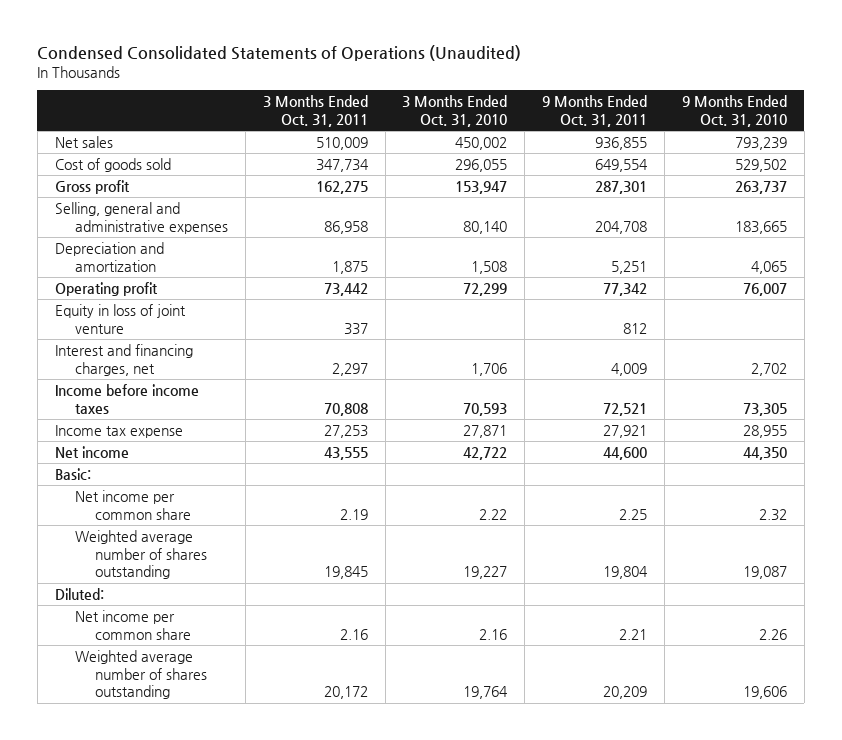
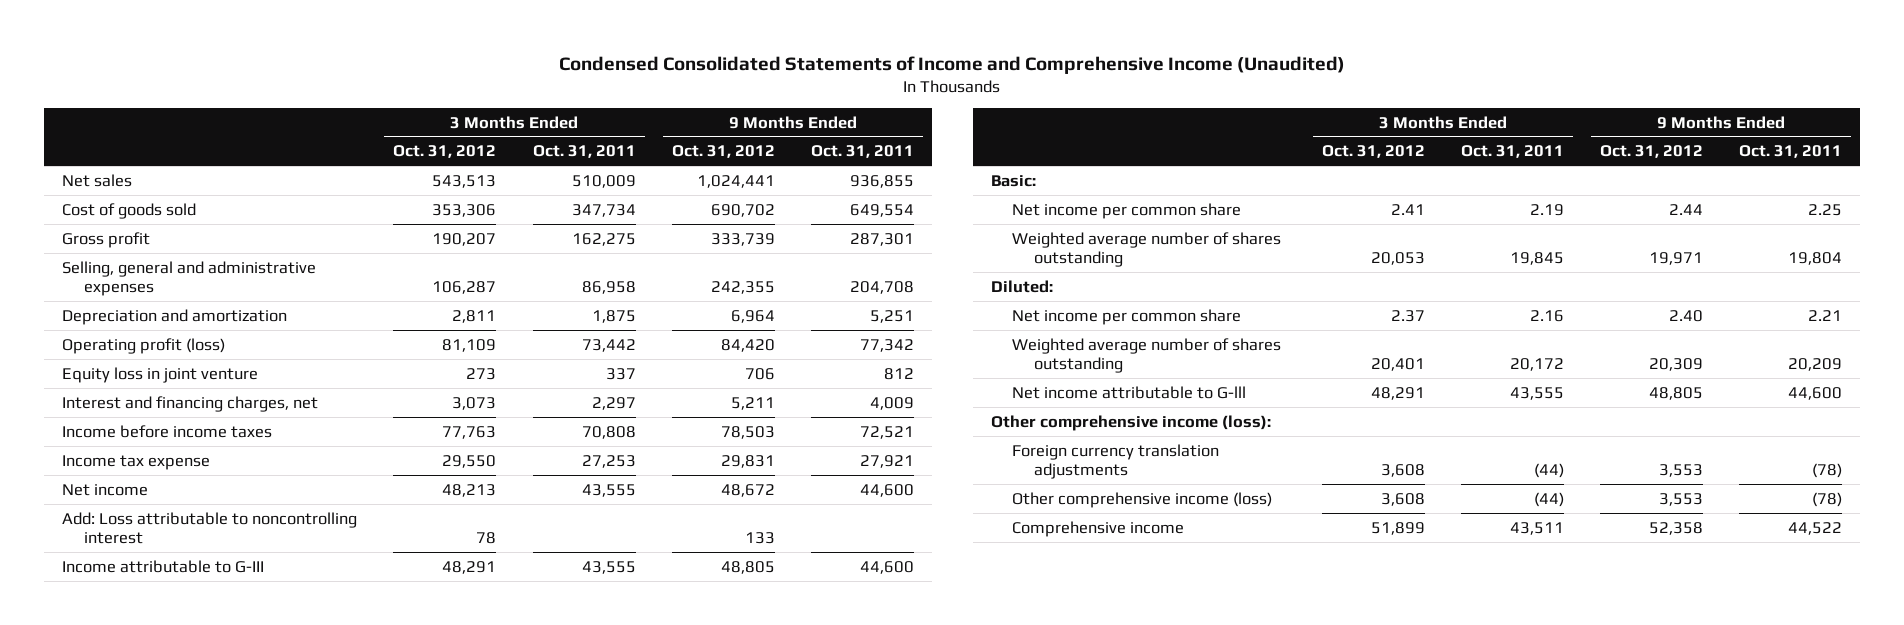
[37,45,522,62] Condensed Consolidated Statements of Operations (Unaudited) -> [559,55,1346,74] Condensed Consolidated Statements of Income and Comprehensive Income (Unaudited)
[402,95,508,127] 3 Months Ended Oct. 31, 2010 -> none
[682,95,788,127] 9 Months Ended Oct. 31, 2010 -> none
none -> [393,145,497,159] Oct. 31, 2012
none -> [671,145,775,159] Oct. 31, 2012
[54,281,158,296] Operating profit -> [62,337,226,354] Operating profit (loss)
[54,303,186,334] Equity in loss of joint venture -> [62,366,259,383] Equity loss in joint venture
none -> [62,511,358,544] Add: Loss attributable to noncontrolling interest
none -> [62,559,265,573] Income attributable to G-III
none -> [1012,385,1247,399] Net income attributable to G-lll
none -> [990,414,1271,431] Other comprehensive income (loss):
none -> [1012,443,1220,479] Foreign currency translation adjustments
none -> [1012,491,1273,508] Other comprehensive income (loss)
none -> [1012,520,1185,537] Comprehensive income

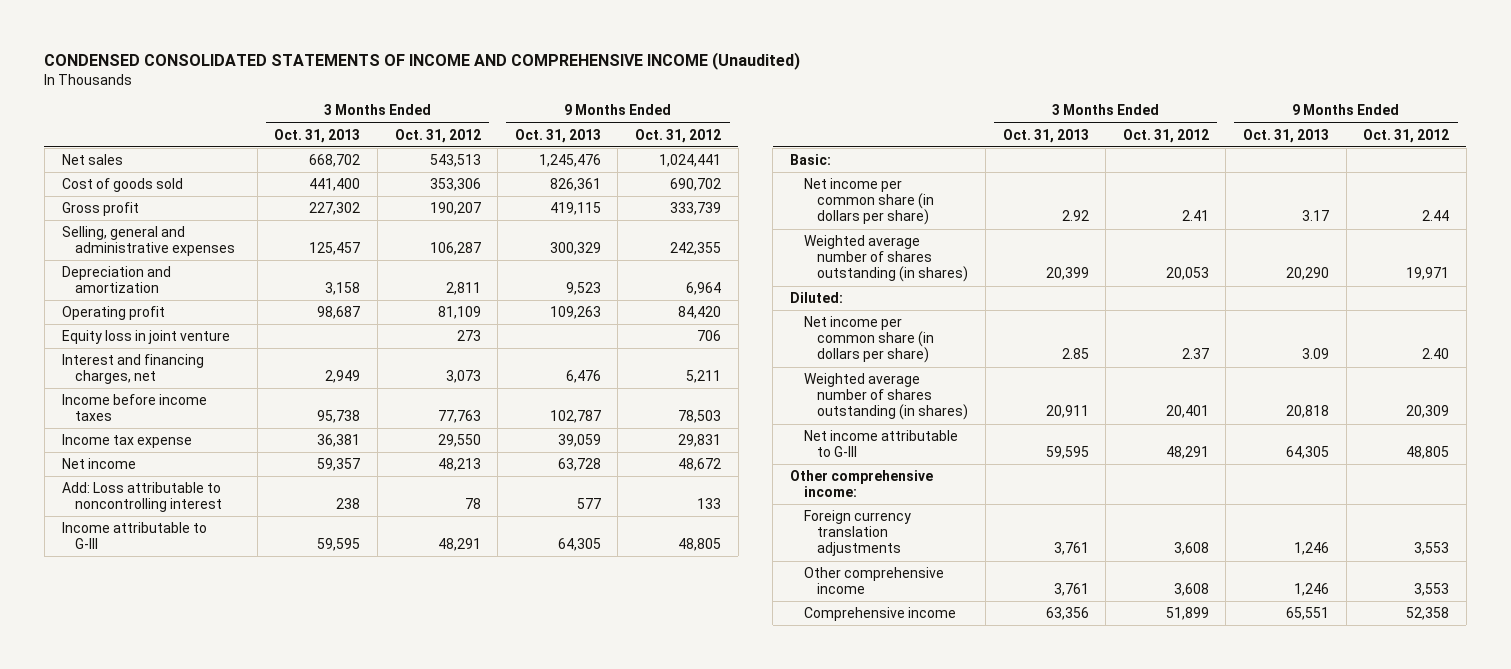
[559,55,1346,74] Condensed Consolidated Statements of Income and Comprehensive Income (Unaudited) -> [44,51,801,70] CONDENSED CONSOLIDATED STATEMENTS OF INCOME AND COMPREHENSIVE INCOME (Unaudited)
[532,145,636,159] Oct. 31, 2011 -> none
[810,145,914,159] Oct. 31, 2011 -> none
none -> [274,128,361,143] Oct. 31, 2013
none -> [514,128,601,143] Oct. 31, 2013
[62,337,226,354] Operating profit (loss) -> [61,306,165,321] Operating profit
[1012,202,1242,219] Net income per common share -> [803,178,935,226] Net income per common share (in dollars per share)
[1012,231,1282,267] Weighted average number of shares outstanding -> [803,235,969,283] Weighted average number of shares outstanding (in shares)
[1012,308,1242,325] Net income per common share -> [803,316,935,364] Net income per common share (in dollars per share)
[1012,337,1282,373] Weighted average number of shares outstanding -> [803,373,969,421] Weighted average number of shares outstanding (in shares)
[1012,385,1247,399] Net income attributable to G-lll -> [803,430,958,458] Net income attributable to G-III
[990,414,1271,431] Other comprehensive income (loss): -> [789,470,933,498] Other comprehensive income:
[1012,491,1273,508] Other comprehensive income (loss) -> [803,567,944,595] Other comprehensive income

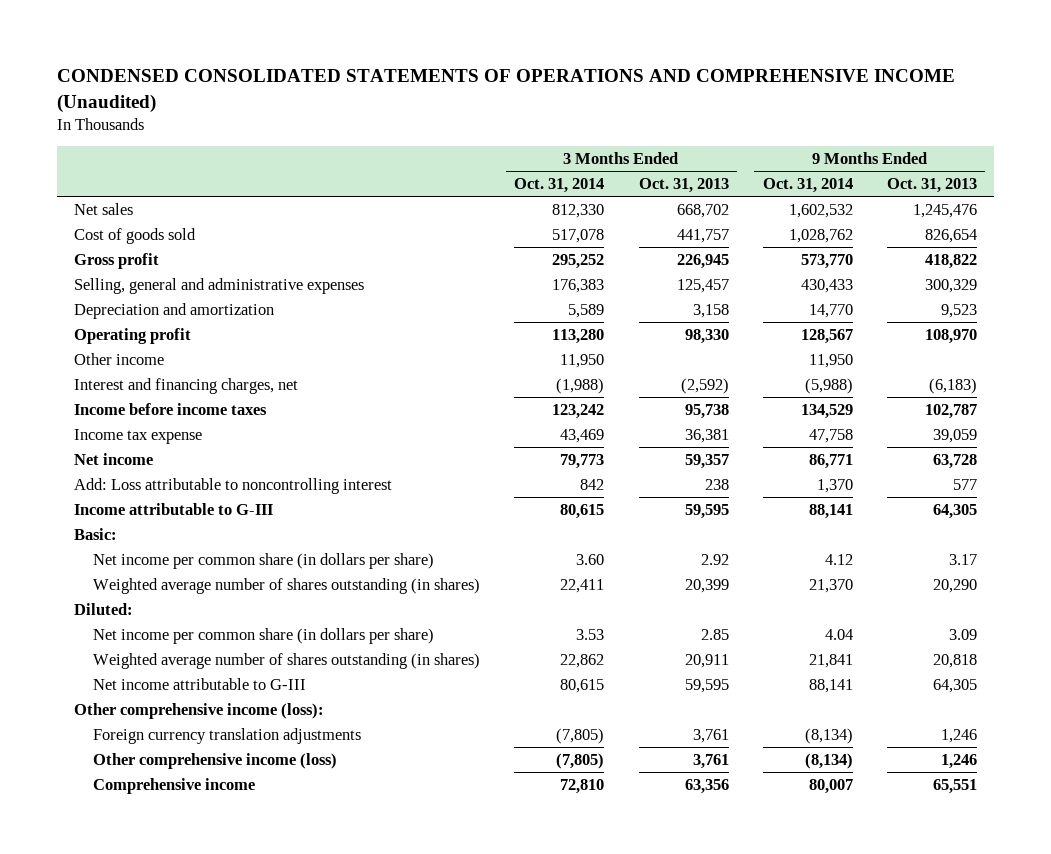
[44,51,801,70] CONDENSED CONSOLIDATED STATEMENTS OF INCOME AND COMPREHENSIVE INCOME (Unaudited) -> [57,69,956,113] CONDENSED CONSOLIDATED STATEMENTS OF OPERATIONS AND COMPREHENSIVE INCOME (Unaudited)
[394,128,481,143] Oct. 31, 2012 -> none
[635,128,722,143] Oct. 31, 2012 -> none
none -> [514,177,605,193] Oct. 31, 2014
none -> [762,177,853,193] Oct. 31, 2014
[309,178,361,192] 441,400 -> [676,228,729,243] 441,757
[549,178,601,192] 826,361 -> [924,228,977,243] 826,654
[309,202,361,216] 227,302 -> [676,253,729,269] 226,945
[549,202,601,216] 419,115 -> [924,253,977,269] 418,822
[61,330,230,345] Equity loss in joint venture -> none
[317,306,361,320] 98,687 -> [684,328,729,344] 98,330
[549,306,601,320] 109,263 -> [924,328,977,344] 108,970
none -> [74,352,165,365] Other income
[325,370,361,384] 2,949 -> [680,377,729,394] (2,592)
[565,370,601,384] 6,476 -> [928,377,977,394] (6,183)
[789,470,933,498] Other comprehensive income: -> [74,702,325,719] Other comprehensive income (loss):
[803,567,944,595] Other comprehensive income -> [93,752,338,769] Other comprehensive income (loss)

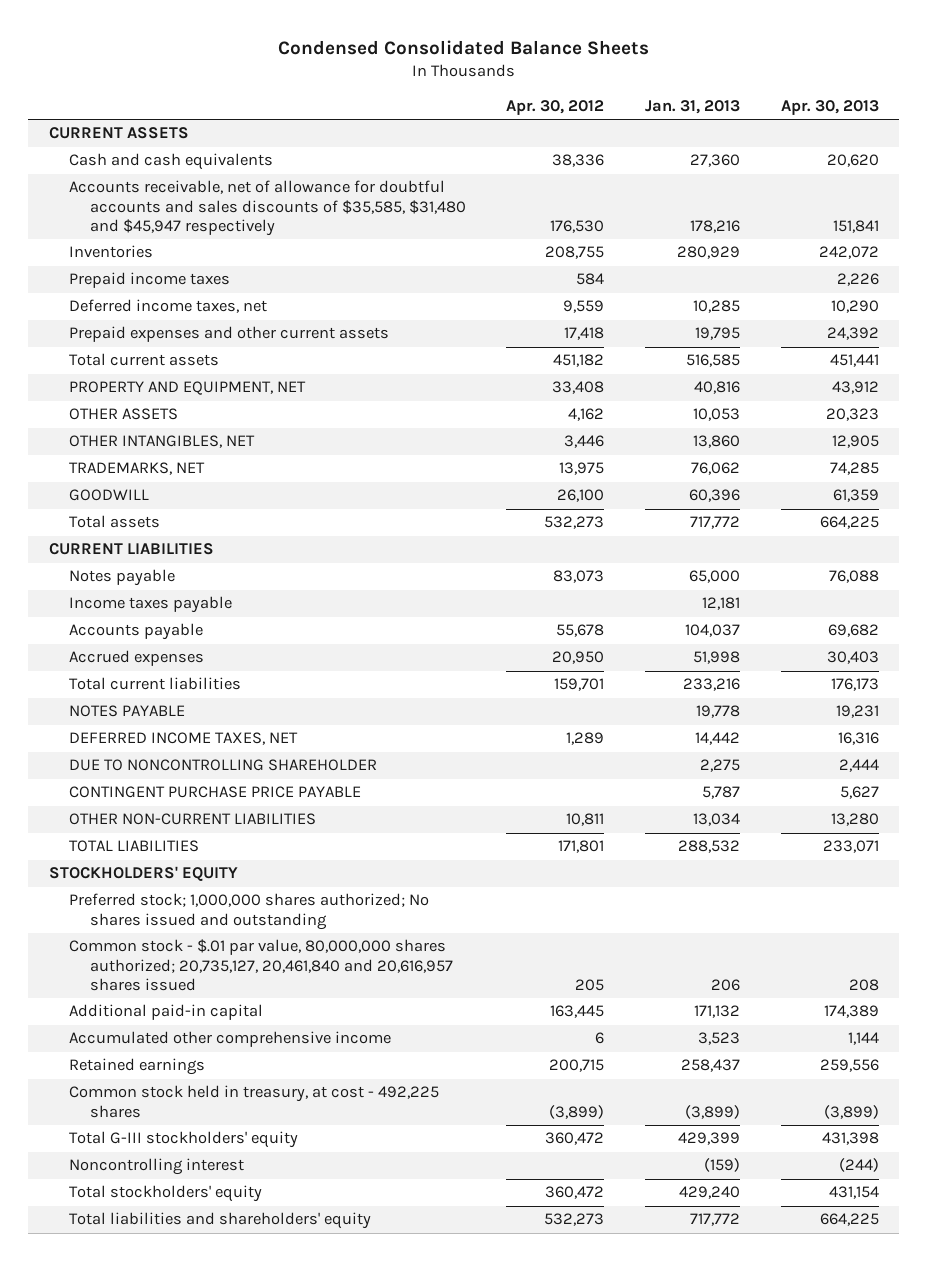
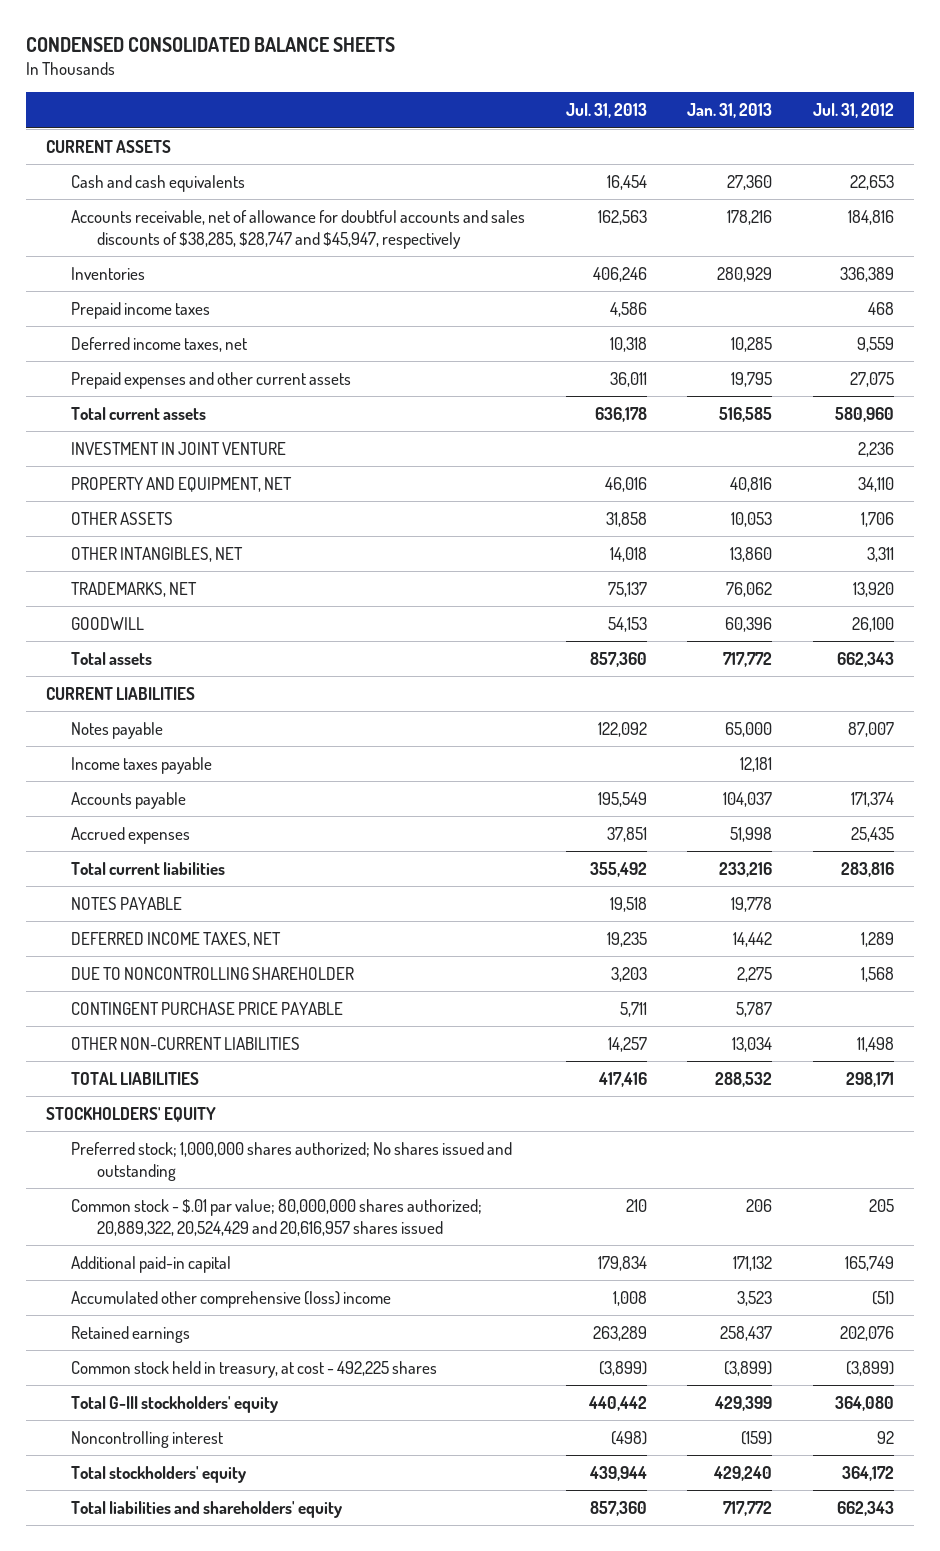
[277,39,649,55] Condensed Consolidated Balance Sheets -> [25,37,395,53] CONDENSED CONSOLIDATED BALANCE SHEETS
[506,100,605,116] Apr. 30, 2012 -> none
[781,100,880,116] Apr. 30, 2013 -> none
none -> [565,103,647,119] Jul. 31, 2013
none -> [812,103,894,119] Jul. 31, 2012
[69,180,466,237] Accounts receivable, net of allowance for doubtful accounts and sales discounts of $35,585, $31,480 and $45,947 respectively -> [71,209,526,249] Accounts receivable, net of allowance for doubtful accounts and sales discounts of $38,285, $28,747 and $45,947, respectively
none -> [71,441,287,455] INVESTMENT IN JOINT VENTURE
[69,939,453,992] Common stock - $.01 par value, 80,000,000 shares authorized; 20,735,127, 20,461,840 and 20,616,957 shares issued -> [71,1198,483,1236] Common stock - $.01 par value; 80,000,000 shares authorized; 20,889,322, 20,524,429 and 20,616,957 shares issued
[69,1031,392,1048] Accumulated other comprehensive income -> [71,1290,392,1308] Accumulated other comprehensive (loss) income

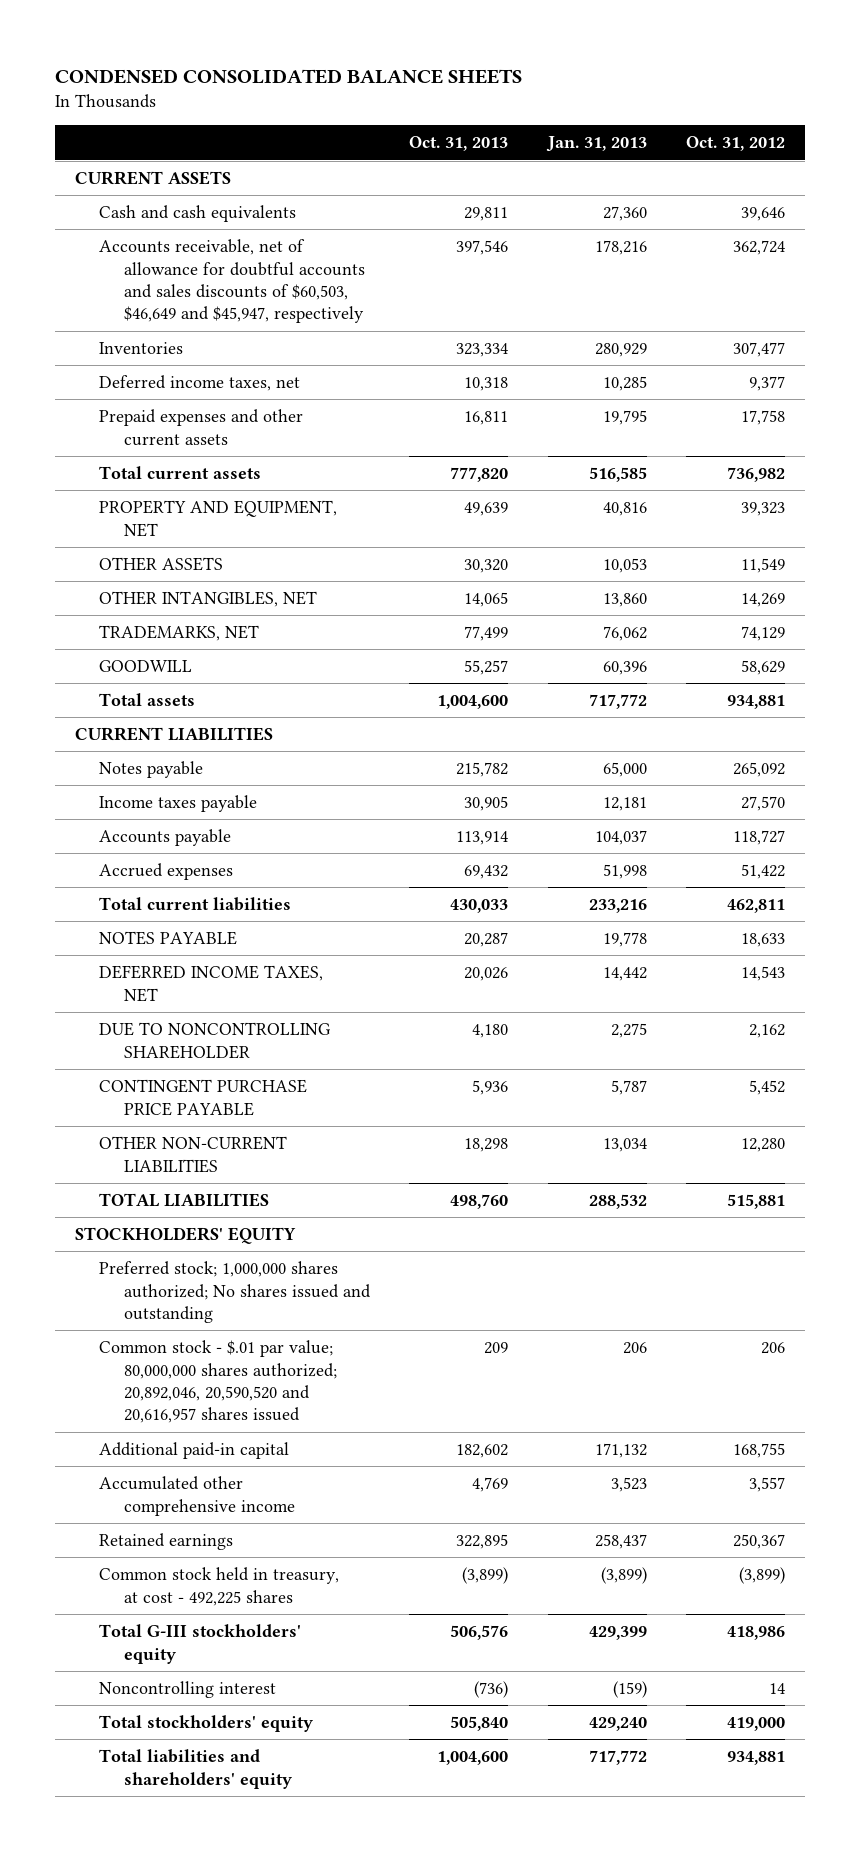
[565,103,647,119] Jul. 31, 2013 -> none
[812,103,894,119] Jul. 31, 2012 -> none
none -> [409,136,509,152] Oct. 31, 2013
none -> [686,136,786,152] Oct. 31, 2012
[71,209,526,249] Accounts receivable, net of allowance for doubtful accounts and sales discounts of $38,285, $28,747 and $45,947, respectively -> [99,239,365,324] Accounts receivable, net of allowance for doubtful accounts and sales discounts of $60,503, $46,649 and $45,947, respectively
[71,301,211,319] Prepaid income taxes -> none
[71,441,287,455] INVESTMENT IN JOINT VENTURE -> none
[71,1198,483,1236] Common stock - $.01 par value; 80,000,000 shares authorized; 20,889,322, 20,524,429 and 20,616,957 shares issued -> [99,1340,337,1424] Common stock - $.01 par value; 80,000,000 shares authorized; 20,892,046, 20,590,520 and 20,616,957 shares issued
[71,1290,392,1308] Accumulated other comprehensive (loss) income -> [99,1476,295,1516] Accumulated other comprehensive income

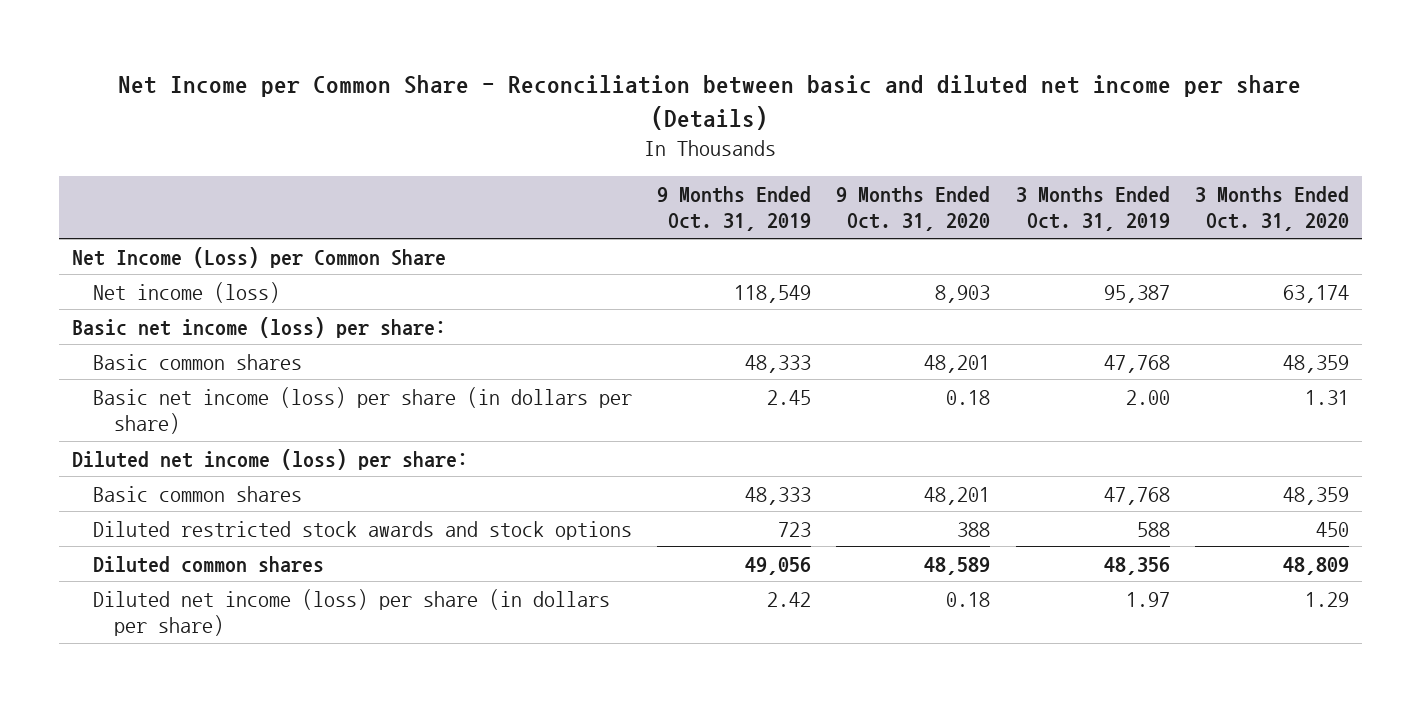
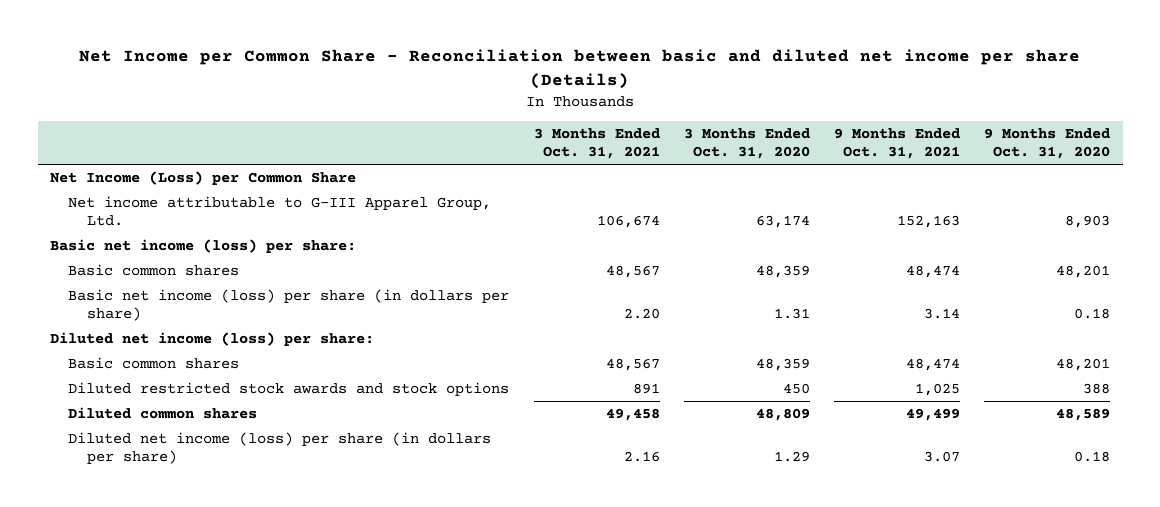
[657,185,812,232] 9 Months Ended Oct. 31, 2019 -> none
[1015,185,1170,232] 3 Months Ended Oct. 31, 2019 -> none
none -> [533,128,660,160] 3 Months Ended Oct. 31, 2021
none -> [834,128,961,160] 9 Months Ended Oct. 31, 2021
[92,281,280,303] Net income (loss) -> [68,195,492,226] Net income attributable to G-III Apparel Group, Ltd.

